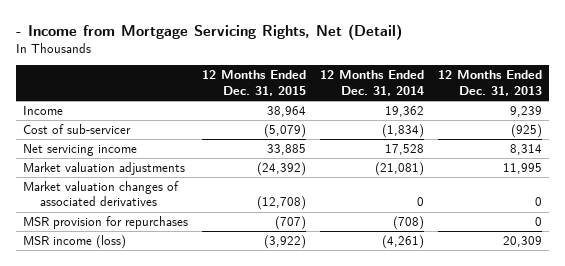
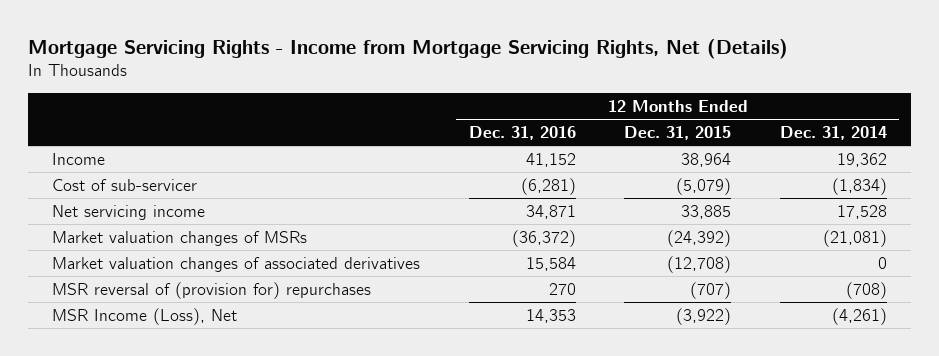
[15,23,402,40] - Income from Mortgage Servicing Rights, Net (Detail) -> [27,38,788,59] Mortgage Servicing Rights - Income from Mortgage Servicing Rights, Net (Details)
[438,70,543,96] 12 Months Ended Dec. 31, 2013 -> none
none -> [468,126,576,141] Dec. 31, 2016
[22,162,185,176] Market valuation adjustments -> [51,230,307,246] Market valuation changes of MSRs
[22,216,188,230] MSR provision for repurchases -> [51,281,371,299] MSR reversal of (provision for) repurchases
[22,235,126,250] MSR income (loss) -> [51,307,237,325] MSR Income (Loss), Net

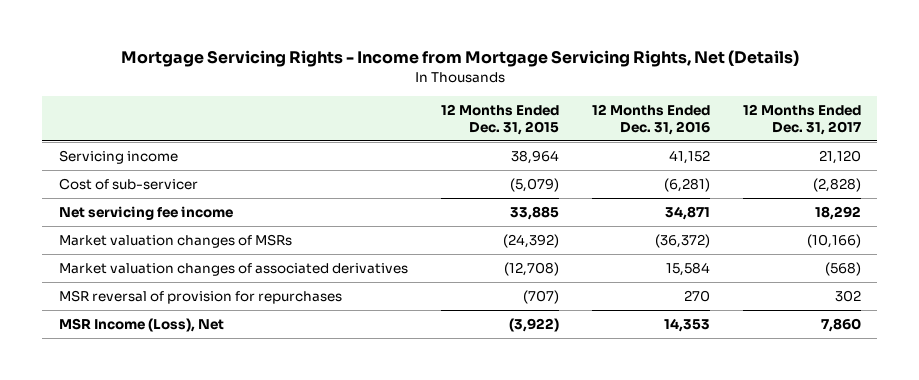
[779,126,887,141] Dec. 31, 2014 -> none
none -> [742,103,861,135] 12 Months Ended Dec. 31, 2017
[51,152,105,165] Income -> [58,149,178,164] Servicing income
[51,204,205,220] Net servicing income -> [58,205,233,220] Net servicing fee income
[51,281,371,299] MSR reversal of (provision for) repurchases -> [58,289,342,304] MSR reversal of provision for repurchases

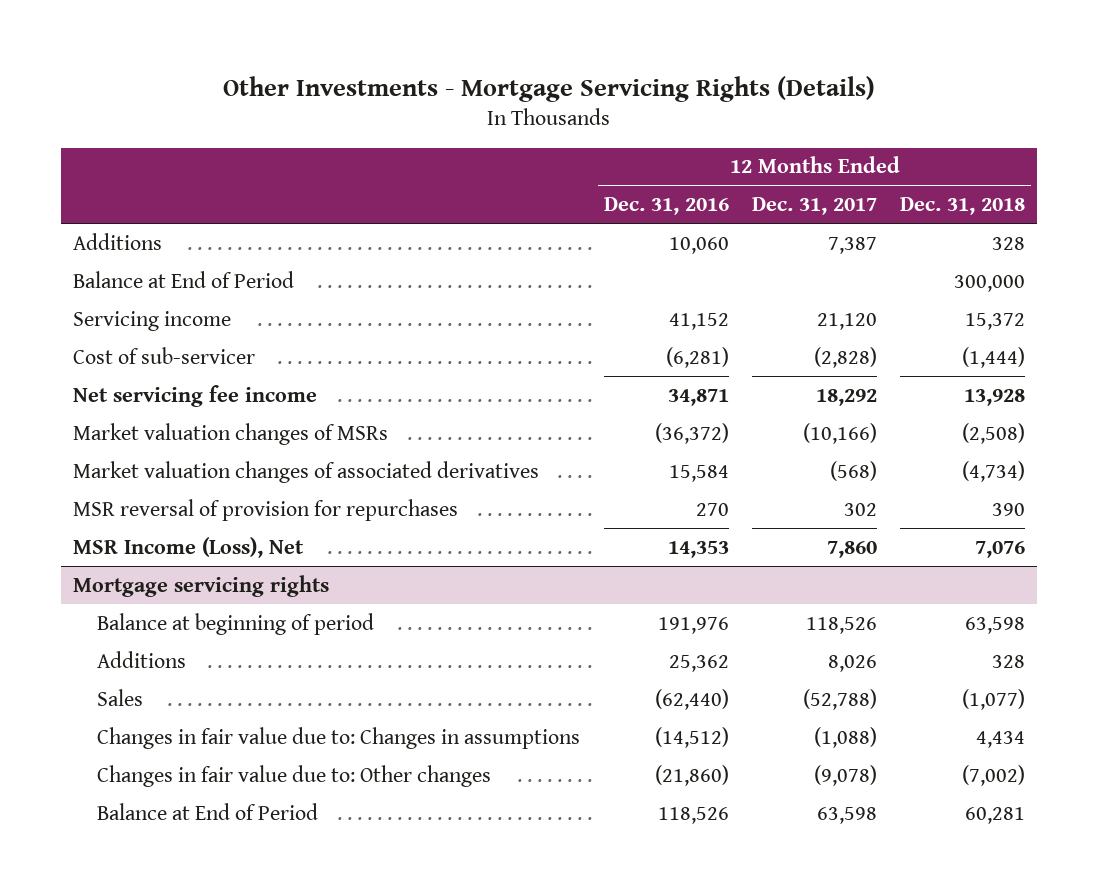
[120,50,799,68] Mortgage Servicing Rights - Income from Mortgage Servicing Rights, Net (Details) -> [223,75,876,102] Other Investments - Mortgage Servicing Rights (Details)
[440,103,559,135] 12 Months Ended Dec. 31, 2015 -> none
none -> [900,197,1026,216] Dec. 31, 2018
none -> [72,232,162,250] Additions
none -> [72,270,294,288] Balance at End of Period
none -> [72,574,329,597] Mortgage servicing rights
none -> [97,612,375,635] Balance at beginning of period
none -> [97,650,187,668] Additions
none -> [97,688,144,706] Sales
none -> [97,726,581,749] Changes in fair value due to: Changes in assumptions
none -> [97,764,492,787] Changes in fair value due to: Other changes
none -> [97,802,319,820] Balance at End of Period

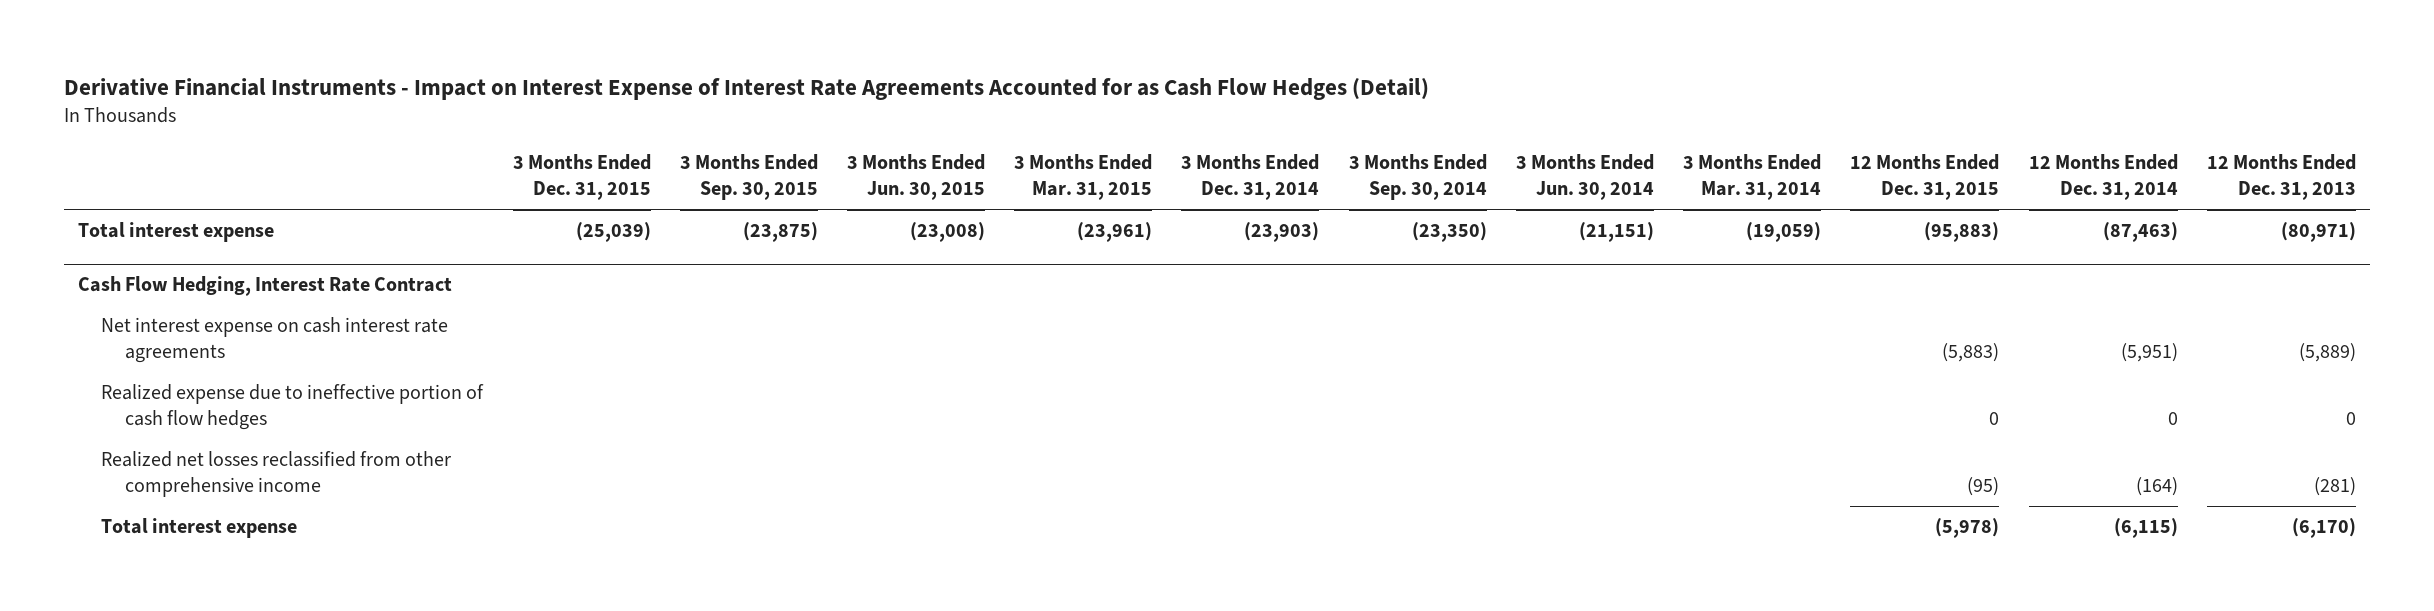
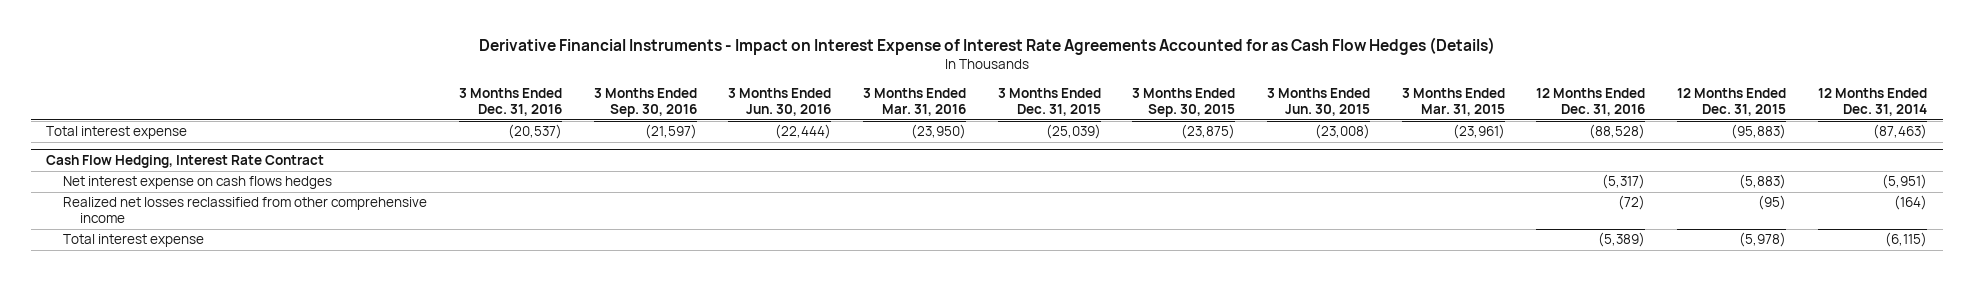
[63,77,1429,100] Derivative Financial Instruments - Impact on Interest Expense of Interest Rate Agreements Accounted for as Cash Flow Hedges (Detail) -> [478,37,1495,56] Derivative Financial Instruments - Impact on Interest Expense of Interest Rate Agreements Accounted for as Cash Flow Hedges (Details)
[1181,154,1320,201] 3 Months Ended Dec. 31, 2014 -> none
[1348,154,1487,201] 3 Months Ended Sep. 30, 2014 -> none
[1515,154,1654,201] 3 Months Ended Jun. 30, 2014 -> none
[1683,154,1822,201] 3 Months Ended Mar. 31, 2014 -> none
[2206,154,2356,201] 12 Months Ended Dec. 31, 2013 -> none
none -> [458,88,562,116] 3 Months Ended Dec. 31, 2016
none -> [593,88,697,117] 3 Months Ended Sep. 30, 2016
none -> [728,88,832,116] 3 Months Ended Jun. 30, 2016
none -> [862,88,966,116] 3 Months Ended Mar. 31, 2016
none -> [1536,88,1646,116] 12 Months Ended Dec. 31, 2016
[101,384,485,431] Realized expense due to ineffective portion of cash flow hedges -> none
[101,317,449,364] Net interest expense on cash interest rate agreements -> [63,176,333,190] Net interest expense on cash flows hedges

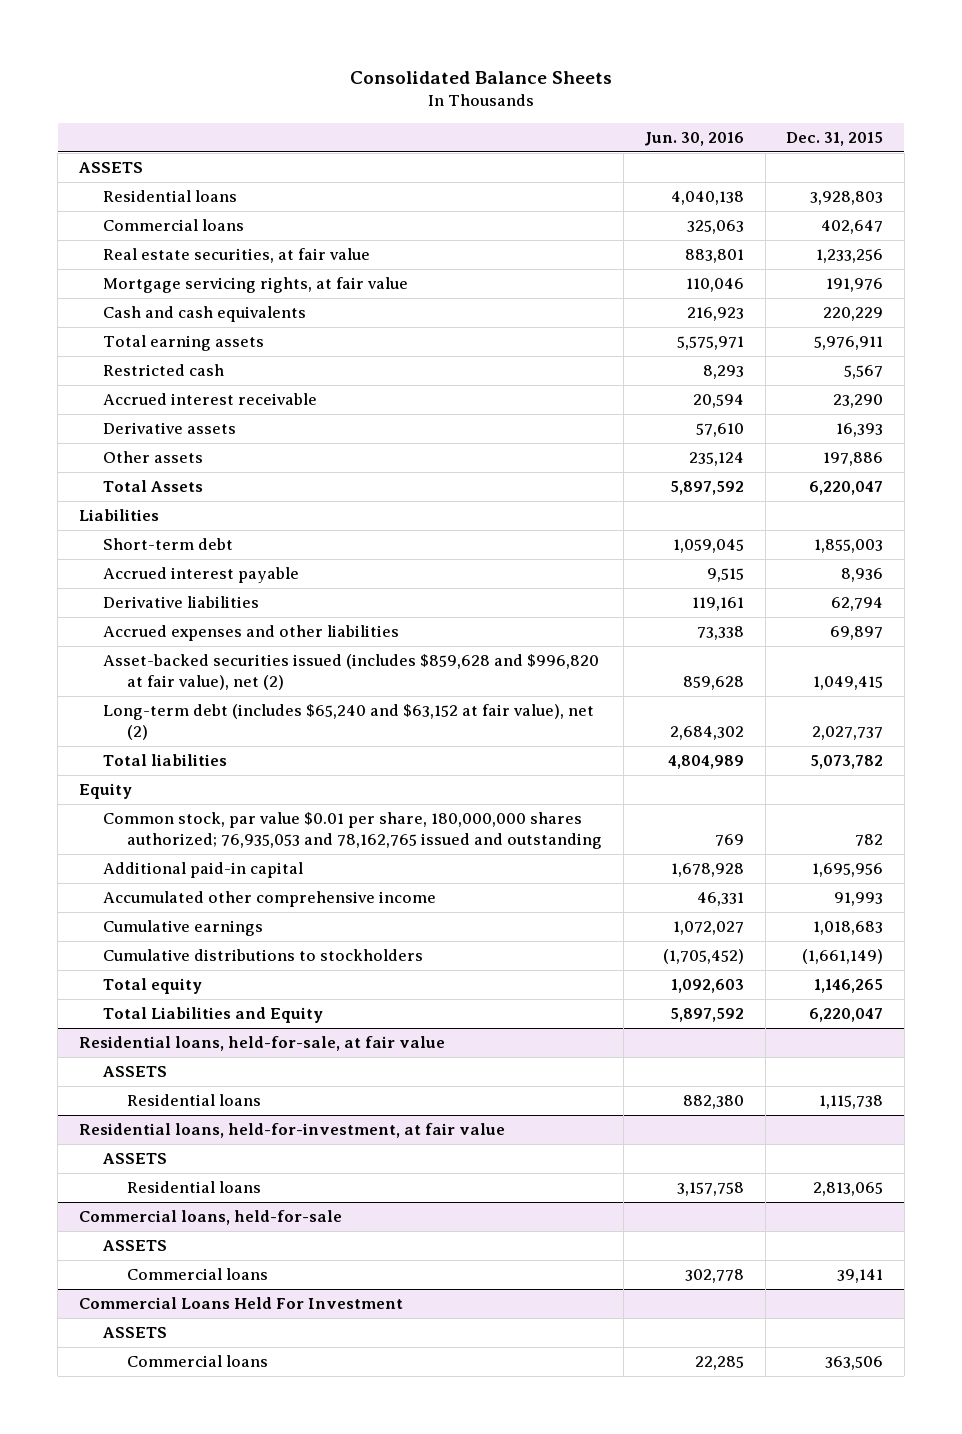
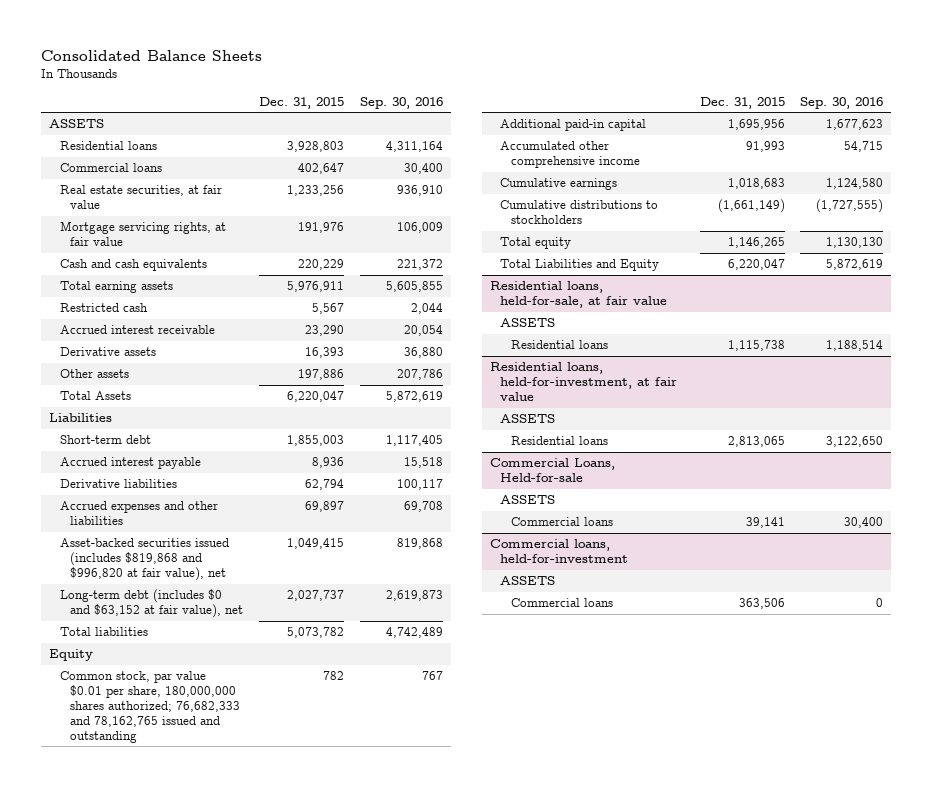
[644,132,745,147] Jun. 30, 2016 -> none
none -> [359,96,443,109] Sep. 30, 2016
[103,654,600,690] Asset-backed securities issued (includes $859,628 and $996,820 at fair value), net (2) -> [59,538,229,581] Asset-backed securities issued (includes $819,868 and $996,820 at fair value), net
[103,704,595,740] Long-term debt (includes $65,240 and $63,152 at fair value), net (2) -> [59,589,244,619] Long-term debt (includes $0 and $63,152 at fair value), net
[103,812,603,849] Common stock, par value $0.01 per share, 180,000,000 shares authorized; 76,935,053 and 78,162,765 issued and outstanding -> [59,671,241,743] Common stock, par value $0.01 per share, 180,000,000 shares authorized; 76,682,333 and 78,162,765 issued and outstanding
[78,1210,342,1226] Commercial loans, held-for-sale -> [489,458,615,483] Commercial Loans, Held-for-sale
[78,1297,403,1310] Commercial Loans Held For Investment -> [489,539,629,564] Commercial loans, held-for-investment

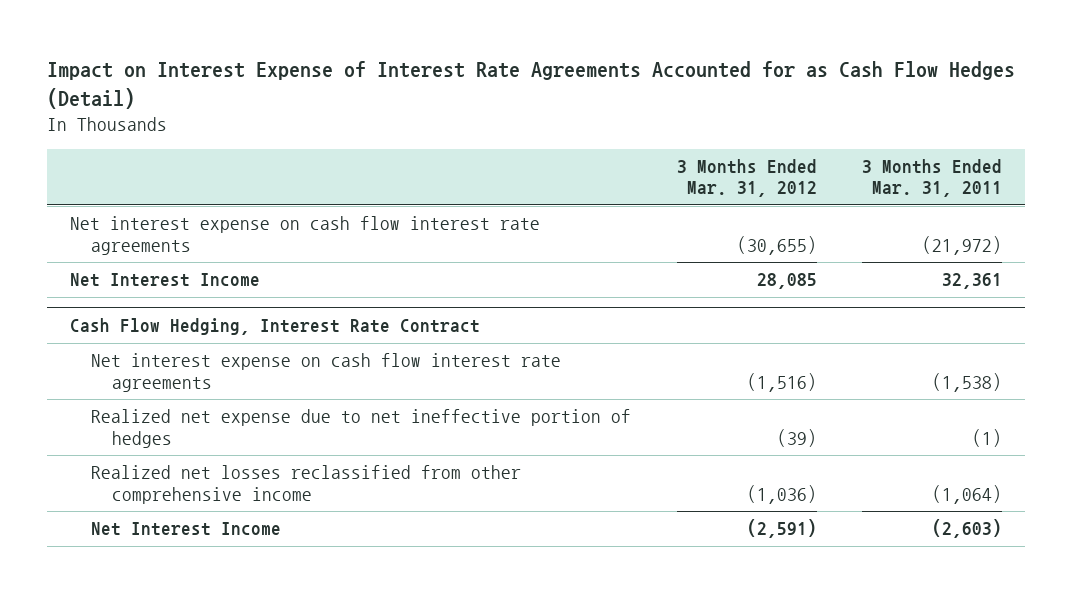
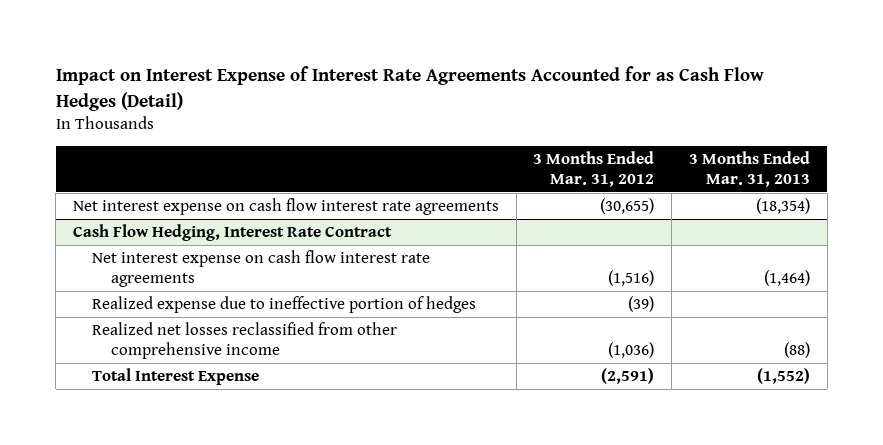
[862,158,1003,198] 3 Months Ended Mar. 31, 2011 -> none
none -> [688,150,810,188] 3 Months Ended Mar. 31, 2013
[70,273,261,288] Net Interest Income -> none
[91,409,632,448] Realized net expense due to net ineffective portion of hedges -> [91,295,476,313] Realized expense due to ineffective portion of hedges
[91,522,282,537] Net Interest Income -> [91,367,259,385] Total Interest Expense

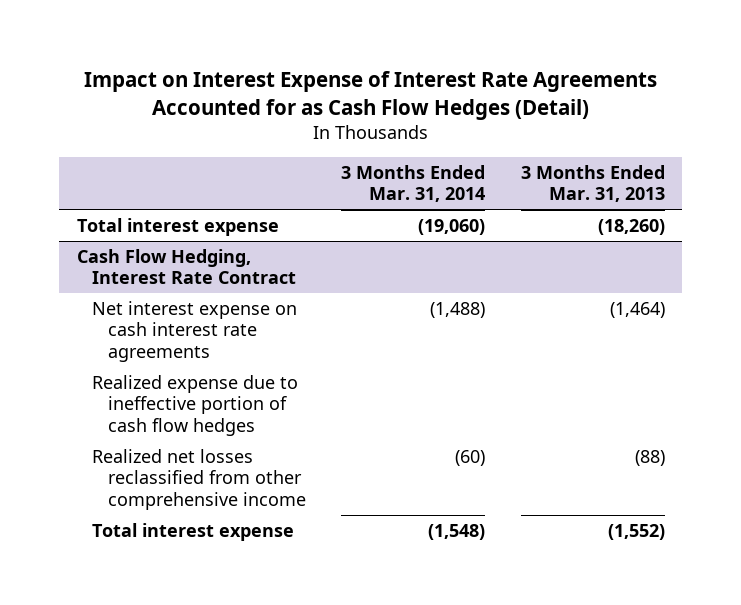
[533,150,655,188] 3 Months Ended Mar. 31, 2012 -> none
none -> [341,164,486,202] 3 Months Ended Mar. 31, 2014
[72,197,499,215] Net interest expense on cash flow interest rate agreements -> [76,217,279,236] Total interest expense
[755,197,810,214] (18,354) -> [597,218,665,235] (18,260)
[91,249,430,288] Net interest expense on cash flow interest rate agreements -> [92,300,298,362] Net interest expense on cash interest rate agreements
[91,295,476,313] Realized expense due to ineffective portion of hedges -> [92,374,299,436] Realized expense due to ineffective portion of cash flow hedges
[91,367,259,385] Total Interest Expense -> [92,522,295,541] Total interest expense

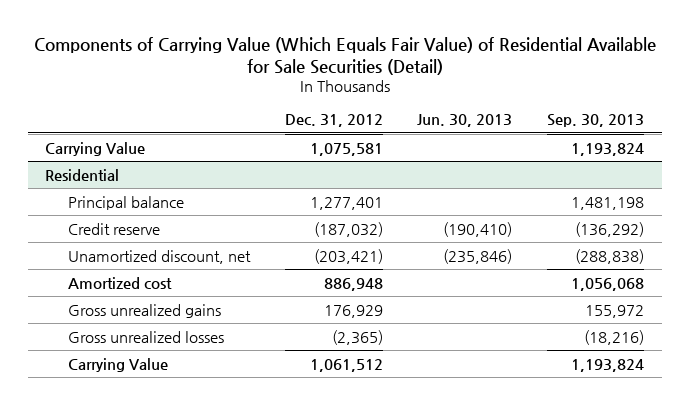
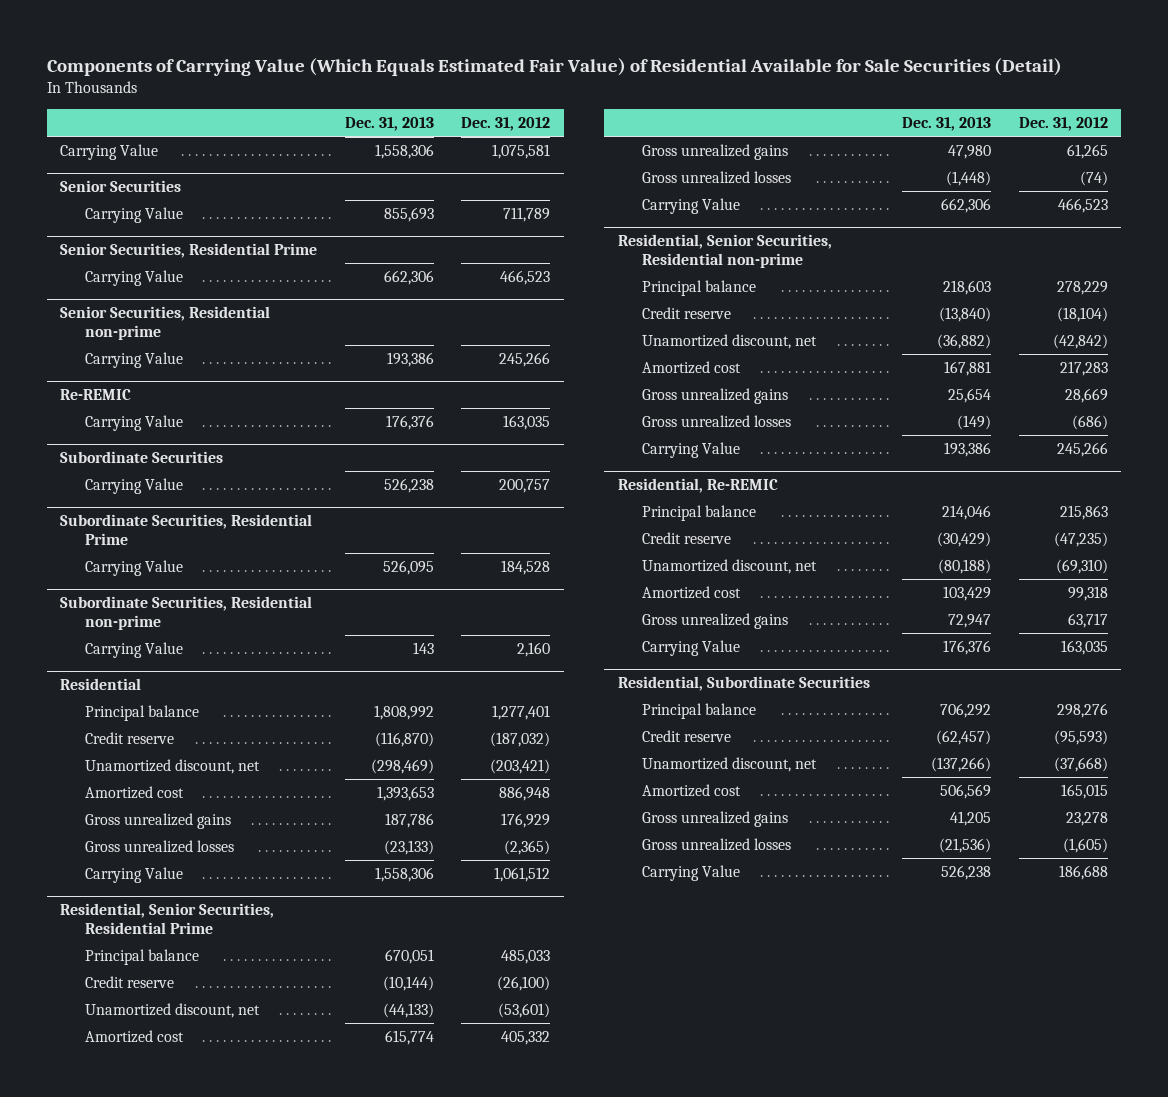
[33,36,656,75] Components of Carrying Value (Which Equals Fair Value) of Residential Available for Sale Securities (Detail) -> [46,57,1062,76] Components of Carrying Value (Which Equals Estimated Fair Value) of Residential Available for Sale Securities (Detail)
[417,114,513,128] Jun. 30, 2013 -> none
[547,114,645,128] Sep. 30, 2013 -> none
none -> [344,117,434,132] Dec. 31, 2013
none -> [60,180,182,193] Senior Securities
none -> [84,207,183,224] Carrying Value
none -> [60,243,318,259] Senior Securities, Residential Prime
none -> [84,270,183,287] Carrying Value
none -> [60,306,271,340] Senior Securities, Residential non-prime
none -> [84,352,183,369] Carrying Value
none -> [60,389,132,401] Re-REMIC
none -> [84,415,183,432] Carrying Value
none -> [60,451,224,464] Subordinate Securities
none -> [84,478,183,495] Carrying Value
none -> [60,514,313,545] Subordinate Securities, Residential Prime
none -> [84,560,183,577] Carrying Value
none -> [60,596,313,630] Subordinate Securities, Residential non-prime
none -> [84,642,183,659] Carrying Value
none -> [60,903,275,934] Residential, Senior Securities, Residential Prime
none -> [84,949,199,966] Principal balance
none -> [84,976,174,989] Credit reserve
none -> [84,1003,260,1019] Unamortized discount, net
none -> [84,1030,184,1044] Amortized cost
none -> [642,144,789,161] Gross unrealized gains
none -> [642,171,792,185] Gross unrealized losses
none -> [642,198,741,215] Carrying Value
none -> [617,234,832,268] Residential, Senior Securities, Residential non-prime
none -> [642,280,757,297] Principal balance
none -> [642,307,732,320] Credit reserve
none -> [642,334,818,350] Unamortized discount, net
none -> [642,361,742,375] Amortized cost
none -> [642,388,789,405] Gross unrealized gains
none -> [642,415,792,429] Gross unrealized losses
none -> [642,442,741,459] Carrying Value
none -> [617,478,778,494] Residential, Re-REMIC
none -> [642,505,757,522] Principal balance
none -> [642,532,732,545] Credit reserve
none -> [642,559,818,575] Unamortized discount, net
none -> [642,586,742,600] Amortized cost
none -> [642,613,789,630] Gross unrealized gains
none -> [642,640,741,657] Carrying Value
none -> [617,676,870,692] Residential, Subordinate Securities
none -> [642,703,757,720] Principal balance
none -> [642,730,732,743] Credit reserve
none -> [642,757,818,773] Unamortized discount, net
none -> [642,784,742,798] Amortized cost
none -> [642,811,789,828] Gross unrealized gains
none -> [642,838,792,852] Gross unrealized losses
none -> [642,865,741,882] Carrying Value

